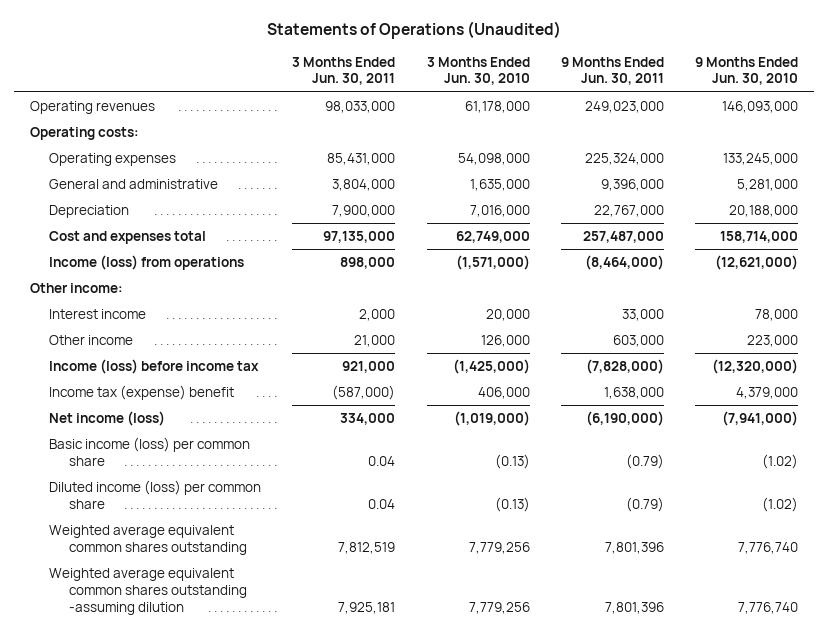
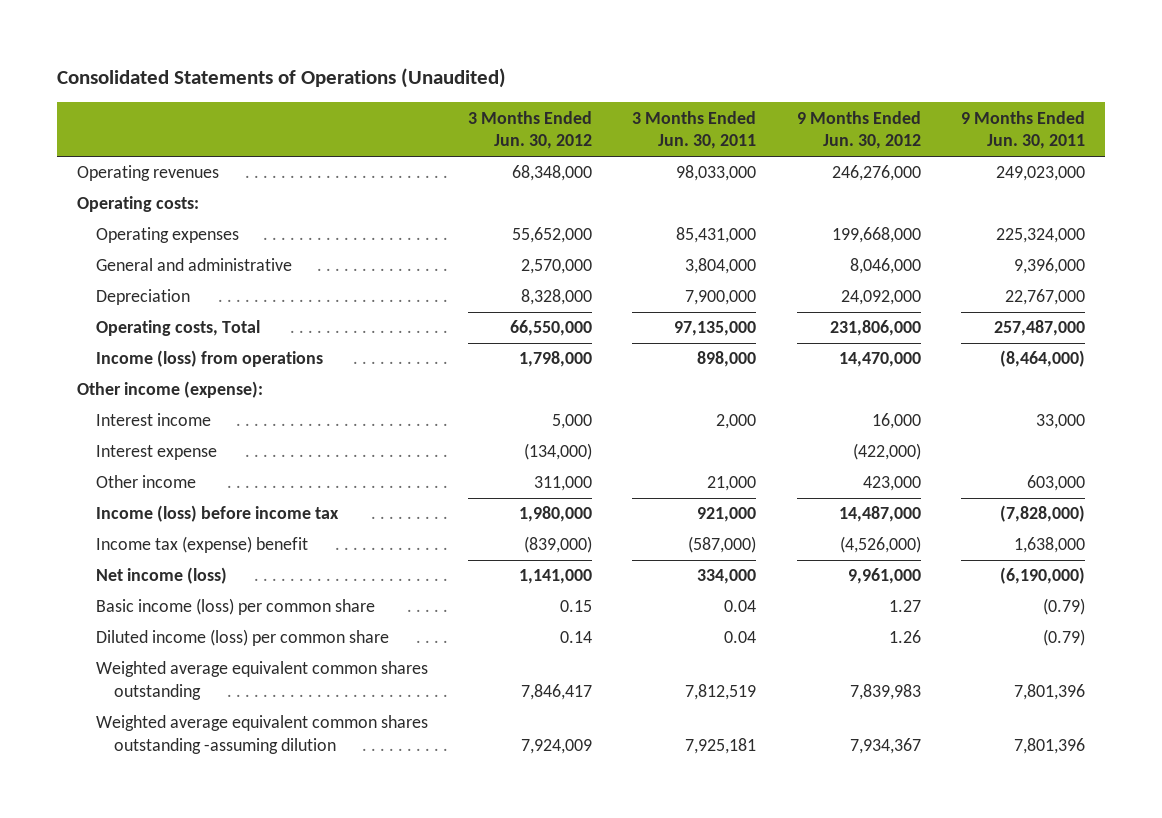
[266,21,561,40] Statements of Operations (Unaudited) -> [56,68,506,89] Consolidated Statements of Operations (Unaudited)
[426,56,530,86] 3 Months Ended Jun. 30, 2010 -> none
[695,56,799,86] 9 Months Ended Jun. 30, 2010 -> none
none -> [468,110,593,150] 3 Months Ended Jun. 30, 2012
none -> [796,110,921,150] 9 Months Ended Jun. 30, 2012
[49,231,207,245] Cost and expenses total -> [95,320,260,337] Operating costs, Total
[29,283,123,294] Other income: -> [76,381,263,399] Other income (expense):
none -> [95,445,217,461] Interest expense

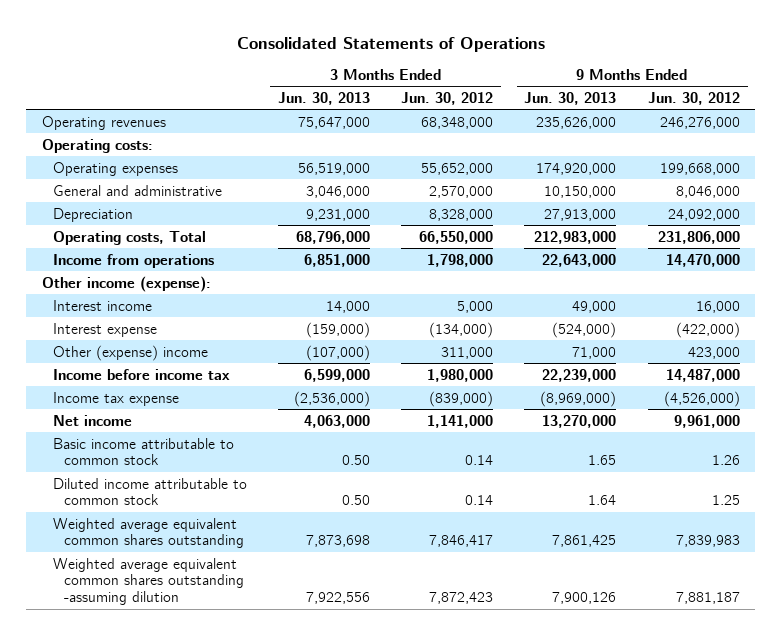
[56,68,506,89] Consolidated Statements of Operations (Unaudited) -> [236,36,545,52] Consolidated Statements of Operations
[632,110,757,150] 3 Months Ended Jun. 30, 2011 -> none
[961,110,1086,150] 9 Months Ended Jun. 30, 2011 -> none
none -> [277,91,370,105] Jun. 30, 2013
none -> [524,91,617,105] Jun. 30, 2013
[95,350,323,368] Income (loss) from operations -> [52,253,214,268] Income from operations
[95,475,196,489] Other income -> [52,344,208,361] Other (expense) income
[95,505,339,523] Income (loss) before income tax -> [52,368,230,380] Income before income tax
[95,536,308,554] Income tax (expense) benefit -> [52,391,179,406] Income tax expense
[95,567,227,585] Net income (loss) -> [52,414,132,426] Net income
[95,598,375,616] Basic income (loss) per common share -> [52,437,234,466] Basic income attributable to common stock
[560,600,593,613] 0.15 -> [465,455,494,466] 0.14
[888,600,921,613] 1.27 -> [711,455,740,466] 1.26
[95,629,389,647] Diluted income (loss) per common share -> [52,477,247,506] Diluted income attributable to common stock
[888,630,921,644] 1.26 -> [711,495,740,506] 1.25
[521,739,593,755] 7,924,009 -> [429,592,494,605] 7,872,423
[849,738,921,755] 7,934,367 -> [675,592,740,605] 7,881,187

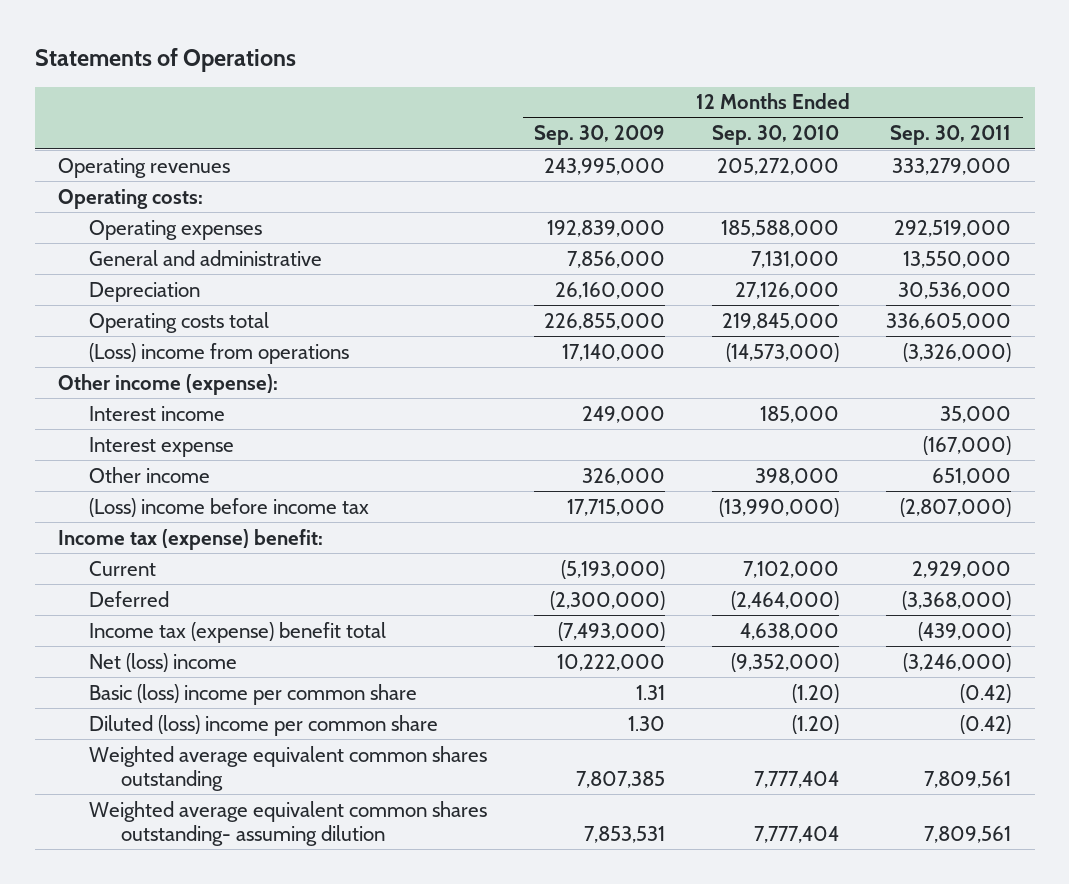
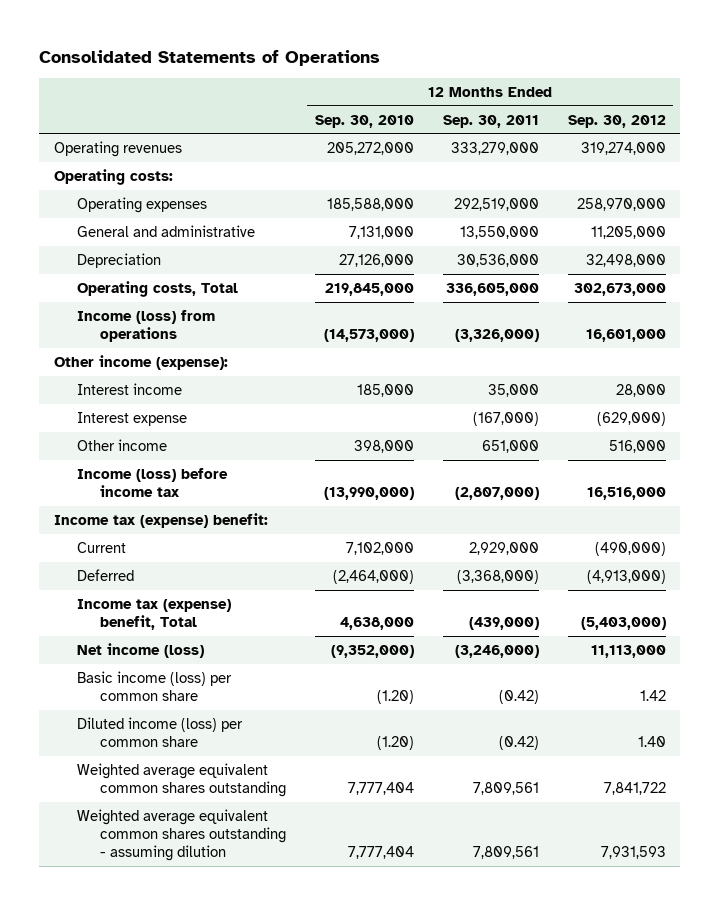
[34,48,296,73] Statements of Operations -> [39,49,381,66] Consolidated Statements of Operations
[534,125,666,146] Sep. 30, 2009 -> none
none -> [567,114,666,128] Sep. 30, 2012
[89,311,270,333] Operating costs total -> [76,281,238,298] Operating costs, Total
[89,342,350,364] (Loss) income from operations -> [76,310,215,343] Income (loss) from operations
[89,497,370,517] (Loss) income before income tax -> [76,468,228,498] Income (loss) before income tax
[89,621,387,643] Income tax (expense) benefit total -> [76,599,231,631] Income tax (expense) benefit, Total
[89,652,238,672] Net (loss) income -> [76,643,204,659] Net income (loss)
[89,683,418,705] Basic (loss) income per common share -> [76,671,232,702] Basic income (loss) per common share
[89,714,439,736] Diluted (loss) income per common share -> [76,717,243,748] Diluted income (loss) per common share
[89,800,488,846] Weighted average equivalent common shares outstanding- assuming dilution -> [76,809,286,862] Weighted average equivalent common shares outstanding - assuming dilution

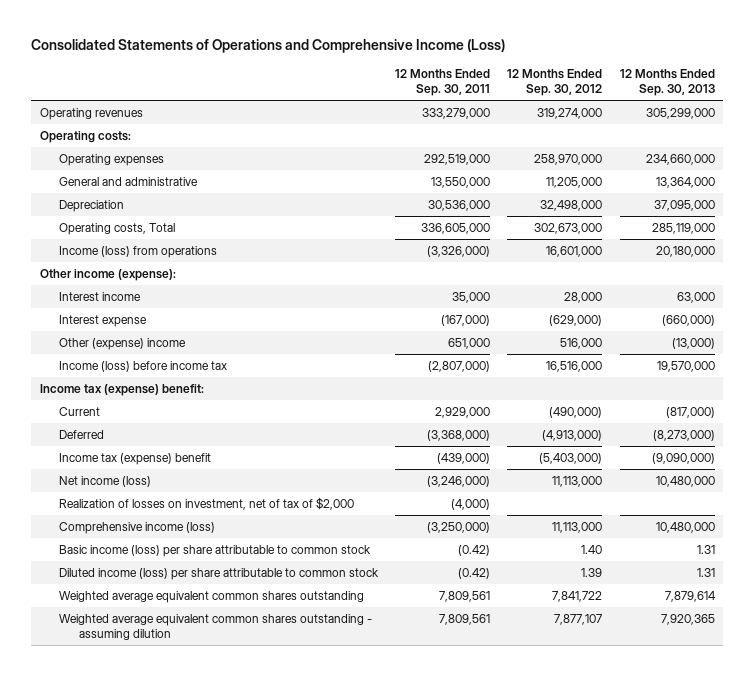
[39,49,381,66] Consolidated Statements of Operations -> [30,38,505,53] Consolidated Statements of Operations and Comprehensive Income (Loss)
[314,114,414,128] Sep. 30, 2010 -> none
none -> [619,69,715,97] 12 Months Ended Sep. 30, 2013
[76,439,167,452] Other income -> [59,337,187,350] Other (expense) income
[76,599,231,631] Income tax (expense) benefit, Total -> [59,452,212,465] Income tax (expense) benefit
none -> [59,496,355,510] Realization of losses on investment, net of tax of $2,000
none -> [59,521,216,534] Comprehensive income (loss)
[76,671,232,702] Basic income (loss) per common share -> [59,544,372,557] Basic income (loss) per share attributable to common stock
[639,690,666,702] 1.42 -> [581,544,603,554] 1.40
[76,717,243,748] Diluted income (loss) per common share -> [59,567,380,580] Diluted income (loss) per share attributable to common stock
[637,736,666,748] 1.40 -> [581,567,603,577] 1.39
[600,846,666,860] 7,931,593 -> [554,613,603,625] 7,877,107

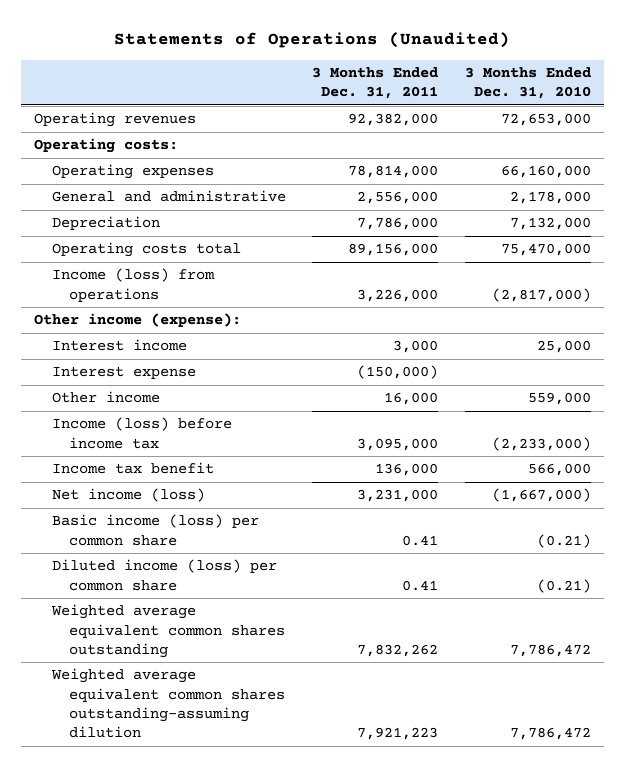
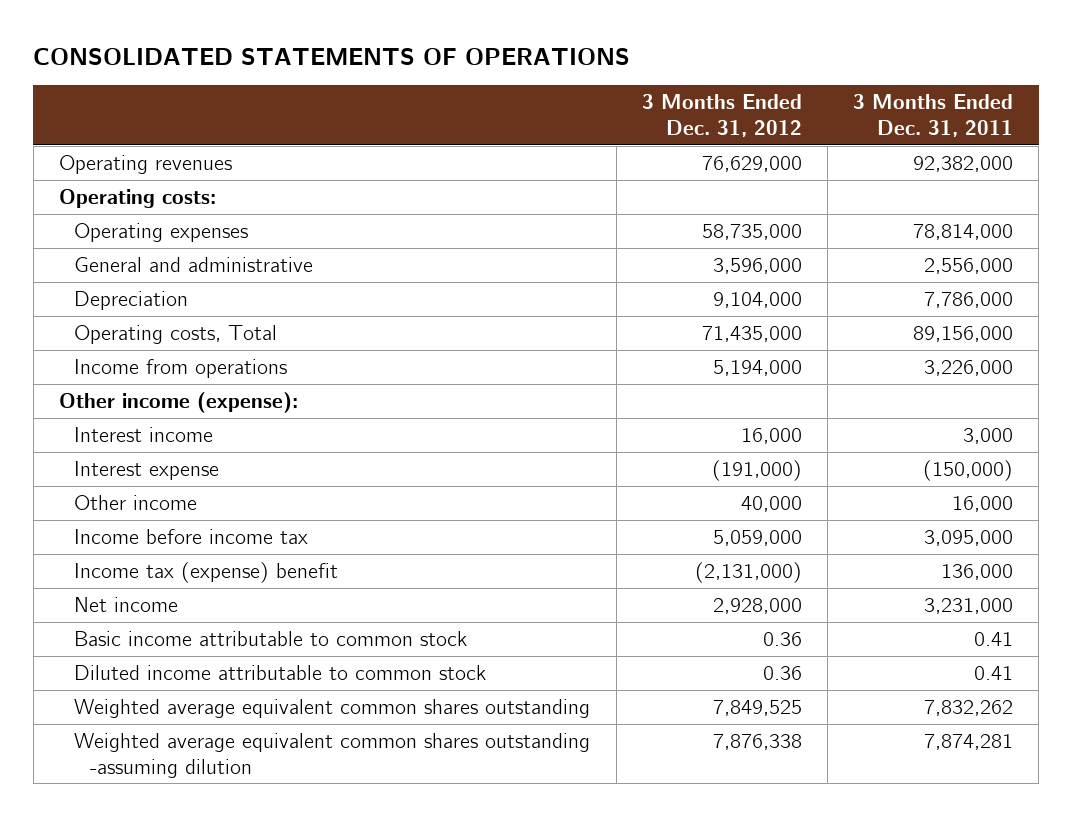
[114,32,511,49] Statements of Operations (Unaudited) -> [33,47,631,66] CONSOLIDATED STATEMENTS OF OPERATIONS
[464,67,591,100] 3 Months Ended Dec. 31, 2010 -> none
none -> [641,94,802,138] 3 Months Ended Dec. 31, 2012
[51,242,241,258] Operating costs total -> [74,324,278,344] Operating costs, Total
[51,268,215,302] Income (loss) from operations -> [74,358,288,378] Income from operations
[51,417,232,449] Income (loss) before income tax -> [74,528,309,544] Income before income tax
[51,462,214,475] Income tax benefit -> [74,561,339,583] Income tax (expense) benefit
[51,488,205,503] Net income (loss) -> [74,596,179,612] Net income
[51,514,259,546] Basic income (loss) per common share -> [74,630,468,646] Basic income attributable to common stock
[51,559,277,591] Diluted income (loss) per common share -> [74,664,487,680] Diluted income attributable to common stock
[50,668,286,739] Weighted average equivalent common shares outstanding-assuming dilution -> [74,732,591,778] Weighted average equivalent common shares outstanding -assuming dilution
[357,727,439,741] 7,921,223 -> [924,733,1014,750] 7,874,281

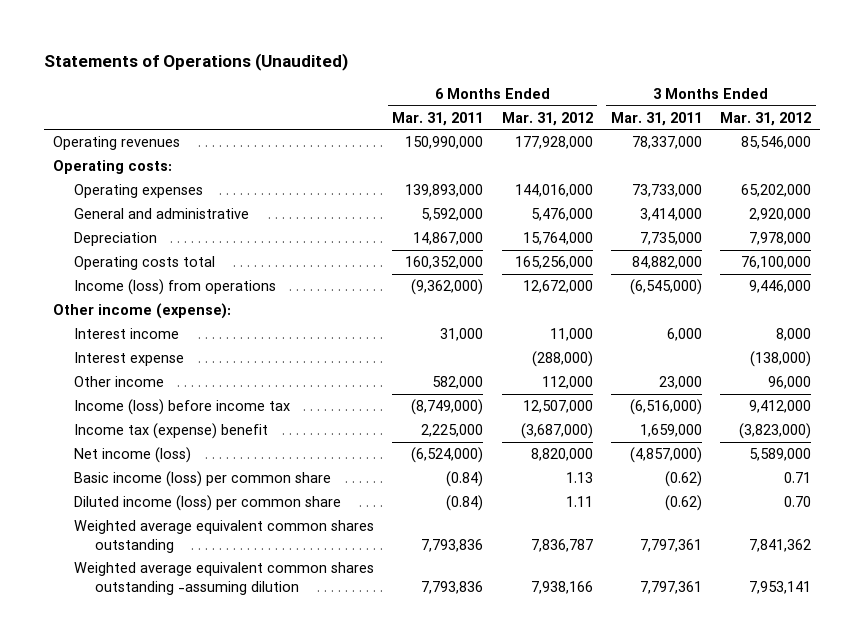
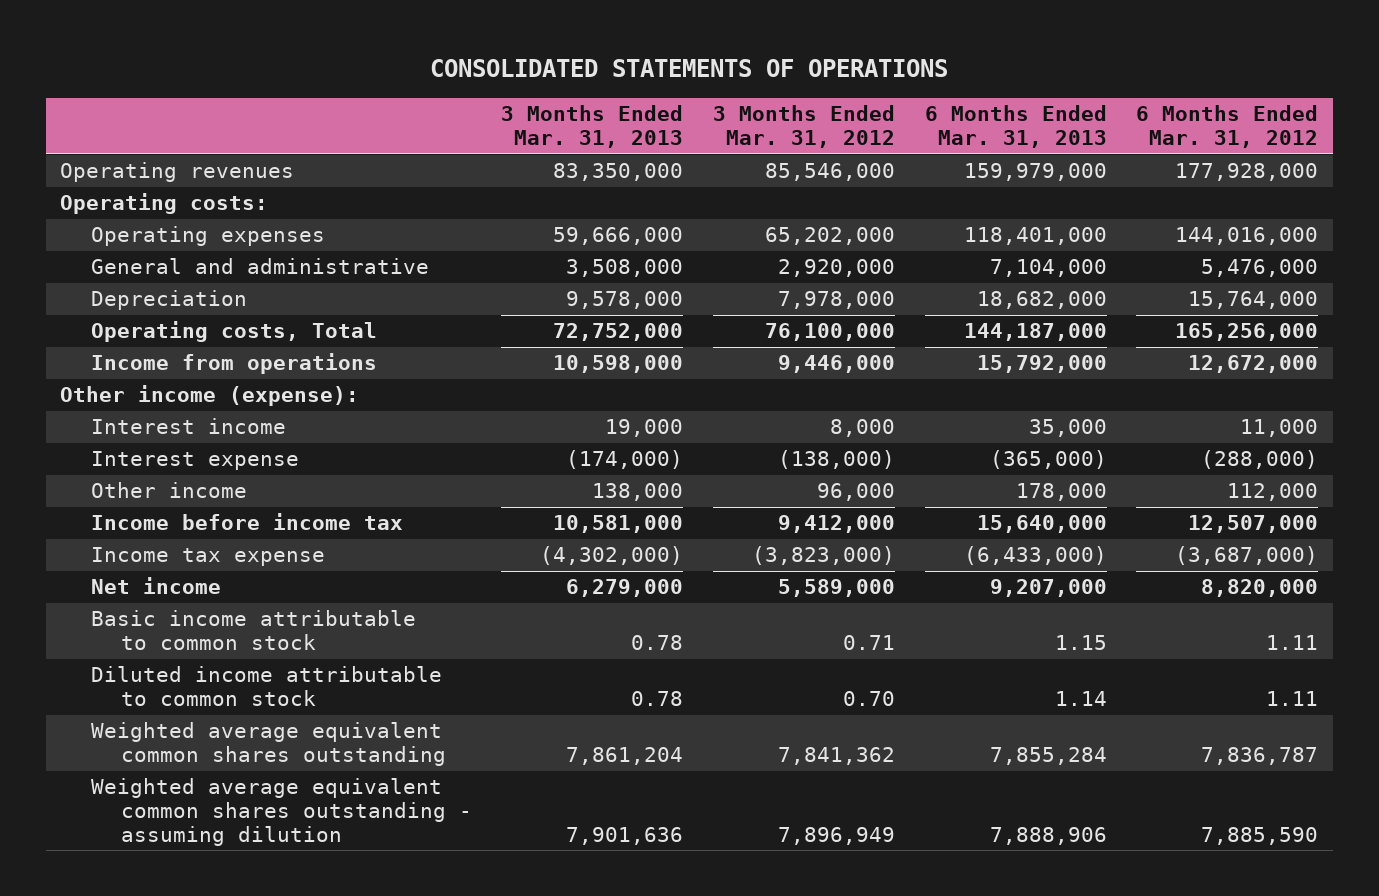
[43,52,348,71] Statements of Operations (Unaudited) -> [430,59,949,78] CONSOLIDATED STATEMENTS OF OPERATIONS
[392,111,484,126] Mar. 31, 2011 -> none
[610,111,702,126] Mar. 31, 2011 -> none
none -> [501,105,684,149] 3 Months Ended Mar. 31, 2013
none -> [924,105,1107,149] 6 Months Ended Mar. 31, 2013
[74,256,216,271] Operating costs total -> [90,321,377,343] Operating costs, Total
[74,279,277,296] Income (loss) from operations -> [90,353,377,375] Income from operations
[74,399,291,416] Income (loss) before income tax -> [90,513,403,531] Income before income tax
[74,423,269,440] Income tax (expense) benefit -> [90,547,325,567] Income tax expense
[74,447,192,464] Net income (loss) -> [90,577,221,595] Net income
[74,471,332,488] Basic income (loss) per common share -> [90,610,416,651] Basic income attributable to common stock
[565,472,593,484] 1.13 -> [1266,635,1319,651] 1.11
[74,495,342,512] Diluted income (loss) per common share -> [90,666,442,707] Diluted income attributable to common stock
[74,562,375,595] Weighted average equivalent common shares outstanding -assuming dilution -> [90,778,472,846] Weighted average equivalent common shares outstanding - assuming dilution
[530,580,593,594] 7,938,166 -> [1201,826,1319,845] 7,885,590
[749,580,812,594] 7,953,141 -> [777,826,895,845] 7,896,949

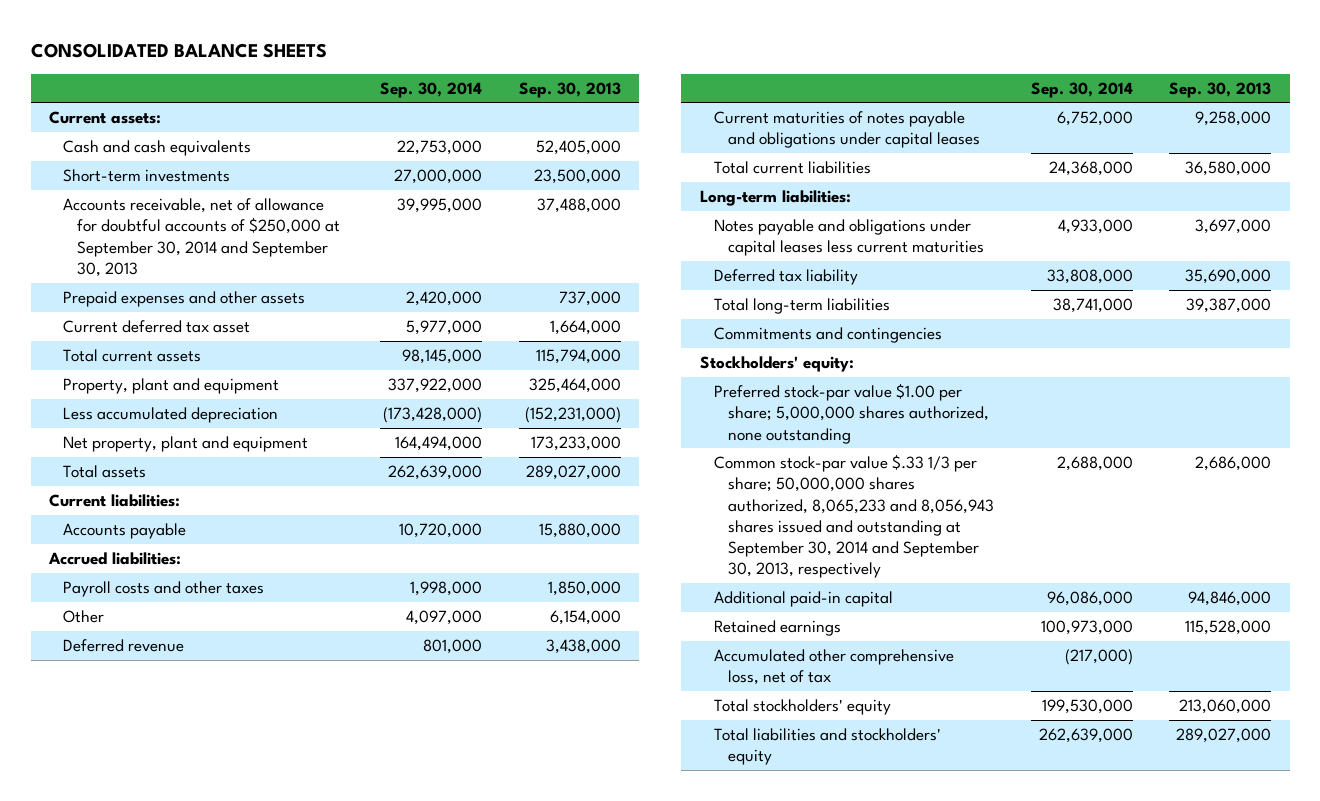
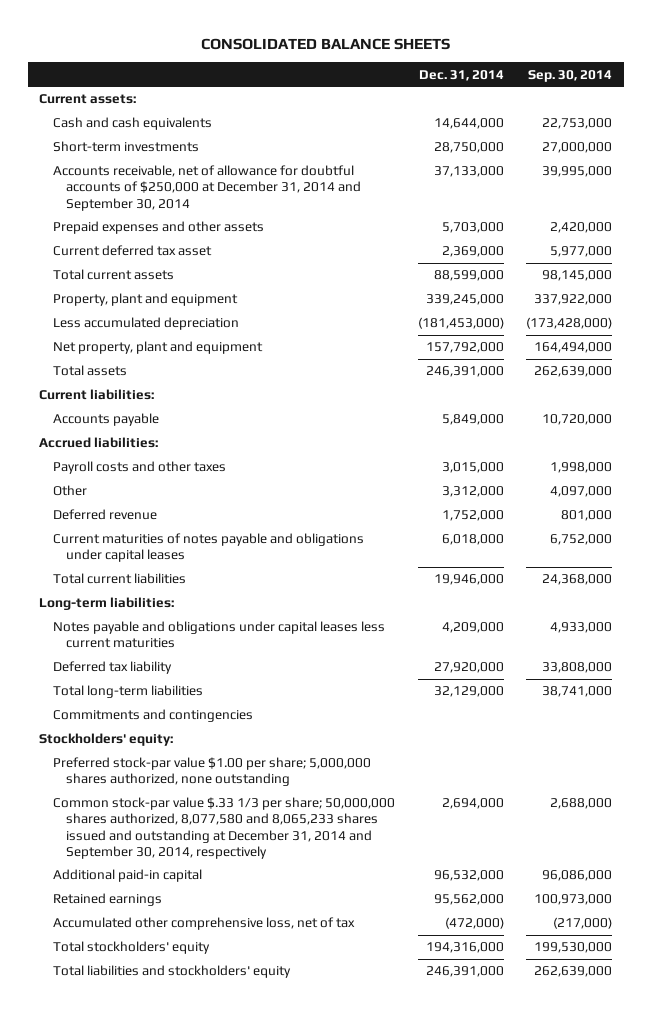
[518,81,621,98] Sep. 30, 2013 -> none
none -> [418,69,504,81] Dec. 31, 2014
[63,197,341,277] Accounts receivable, net of allowance for doubtful accounts of $250,000 at September 30, 2014 and September 30, 2013 -> [52,165,362,211] Accounts receivable, net of allowance for doubtful accounts of $250,000 at December 31, 2014 and September 30, 2014
[713,453,994,579] Common stock-par value $.33 1/3 per share; 50,000,000 shares authorized, 8,065,233 and 8,056,943 shares issued and outstanding at September 30, 2014 and September 30, 2013, respectively -> [52,797,395,859] Common stock-par value $.33 1/3 per share; 50,000,000 shares authorized, 8,077,580 and 8,065,233 shares issued and outstanding at December 31, 2014 and September 30, 2014, respectively

